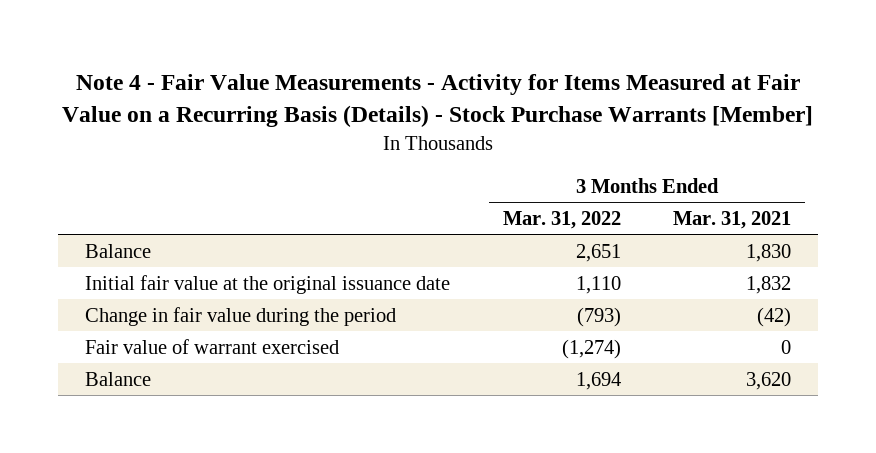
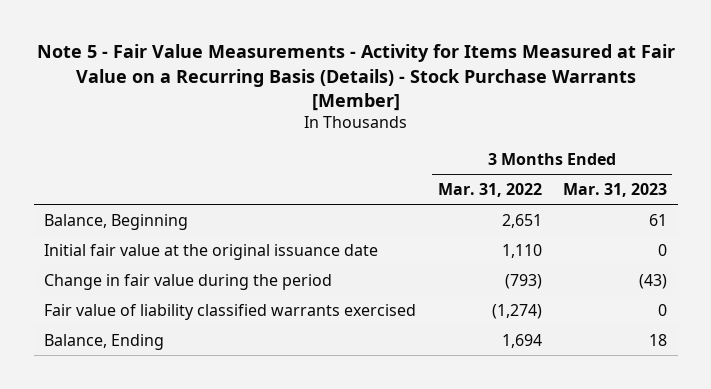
[62,74,814,128] Note 4 - Fair Value Measurements - Activity for Items Measured at Fair Value on a Recurring Basis (Details) - Stock Purchase Warrants [Member] -> [36,44,675,112] Note 5 - Fair Value Measurements - Activity for Items Measured at Fair Value on a Recurring Basis (Details) - Stock Purchase Warrants [Member]
[673,211,792,230] Mar. 31, 2021 -> none
none -> [562,182,667,197] Mar. 31, 2023
[84,243,151,258] Balance -> [44,213,189,230] Balance, Beginning
[84,338,339,354] Fair value of warrant exercised -> [44,303,417,320] Fair value of liability classified warrants exercised
[84,371,151,386] Balance -> [44,333,165,350] Balance, Ending

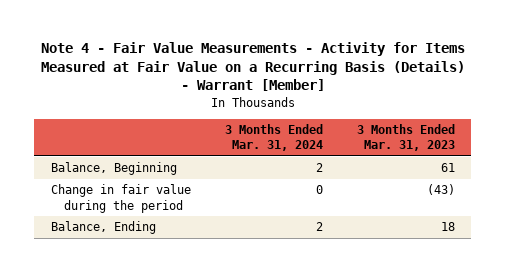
[36,44,675,112] Note 5 - Fair Value Measurements - Activity for Items Measured at Fair Value on a Recurring Basis (Details) - Stock Purchase Warrants [Member] -> [40,42,465,92] Note 4 - Fair Value Measurements - Activity for Items Measured at Fair Value on a Recurring Basis (Details) - Warrant [Member]
[437,182,542,197] Mar. 31, 2022 -> none
none -> [224,124,323,152] 3 Months Ended Mar. 31, 2024
[44,243,379,260] Initial fair value at the original issuance date -> none
[44,303,417,320] Fair value of liability classified warrants exercised -> none

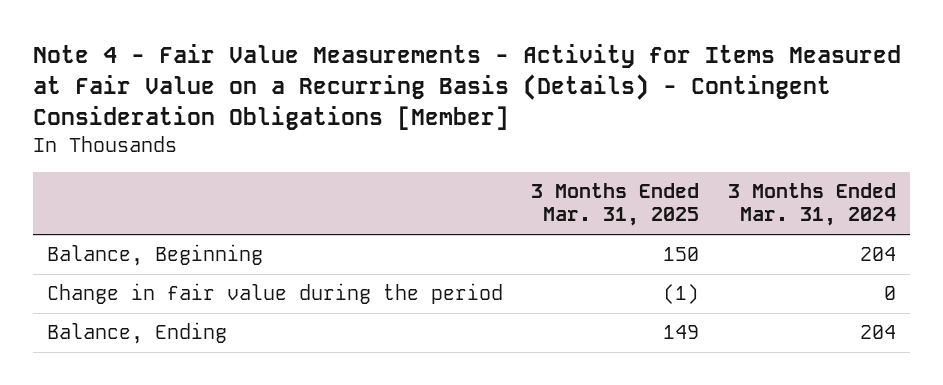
[40,42,465,92] Note 4 - Fair Value Measurements - Activity for Items Measured at Fair Value on a Recurring Basis (Details) - Warrant [Member] -> [32,44,901,131] Note 4 - Fair Value Measurements - Activity for Items Measured at Fair Value on a Recurring Basis (Details) - Contingent Consideration Obligations [Member]
[356,124,455,152] 3 Months Ended Mar. 31, 2023 -> none
none -> [531,183,700,227] 3 Months Ended Mar. 31, 2025
[315,163,323,173] 2 -> [859,247,896,262] 204
[315,222,323,232] 2 -> [859,325,896,340] 204

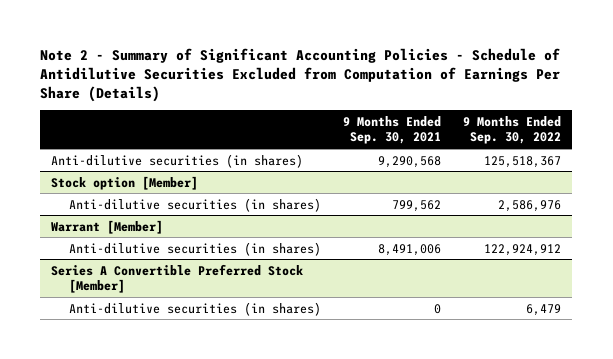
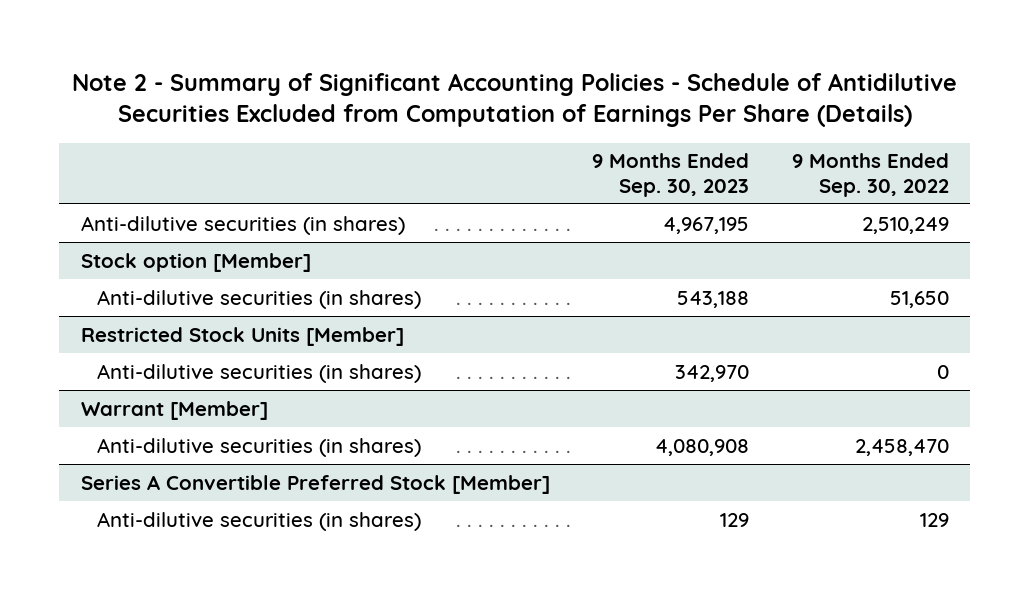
[343,115,442,145] 9 Months Ended Sep. 30, 2021 -> none
none -> [592,153,750,197] 9 Months Ended Sep. 30, 2023
[484,155,562,168] 125,518,367 -> [861,216,949,234] 2,510,249
[498,199,562,212] 2,586,976 -> [889,290,949,308] 51,650
none -> [80,326,404,346] Restricted Stock Units [Member]
none -> [97,363,422,383] Anti-dilutive securities (in shares)
[484,243,562,256] 122,924,912 -> [854,438,949,456] 2,458,470
[526,303,562,316] 6,479 -> [919,512,949,527] 129

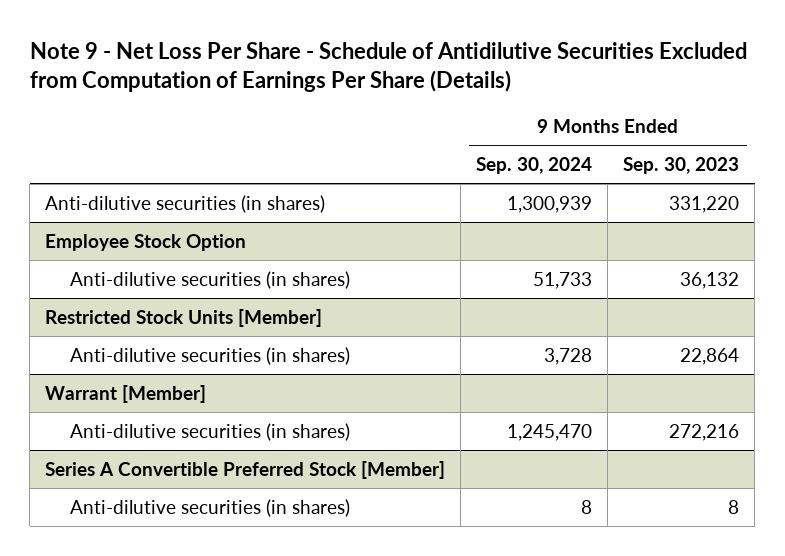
[71,72,957,128] Note 2 - Summary of Significant Accounting Policies - Schedule of Antidilutive Securities Excluded from Computation of Earnings Per Share (Details) -> [29,41,747,93] Note 9 - Net Loss Per Share - Schedule of Antidilutive Securities Excluded from Computation of Earnings Per Share (Details)
[791,153,949,197] 9 Months Ended Sep. 30, 2022 -> none
none -> [476,157,593,175] Sep. 30, 2024
[663,216,750,234] 4,967,195 -> [669,195,740,213] 331,220
[80,252,311,272] Stock option [Member] -> [45,233,247,251] Employee Stock Option
[677,290,750,308] 543,188 -> [680,271,740,289] 36,132
[675,364,750,382] 342,970 -> [680,347,740,365] 22,864
[655,438,750,456] 4,080,908 -> [669,423,740,441] 272,216
[720,512,750,527] 129 -> [728,499,740,514] 8

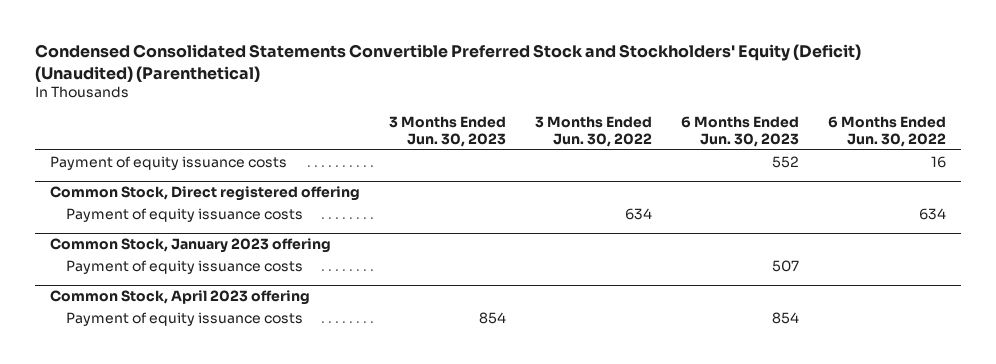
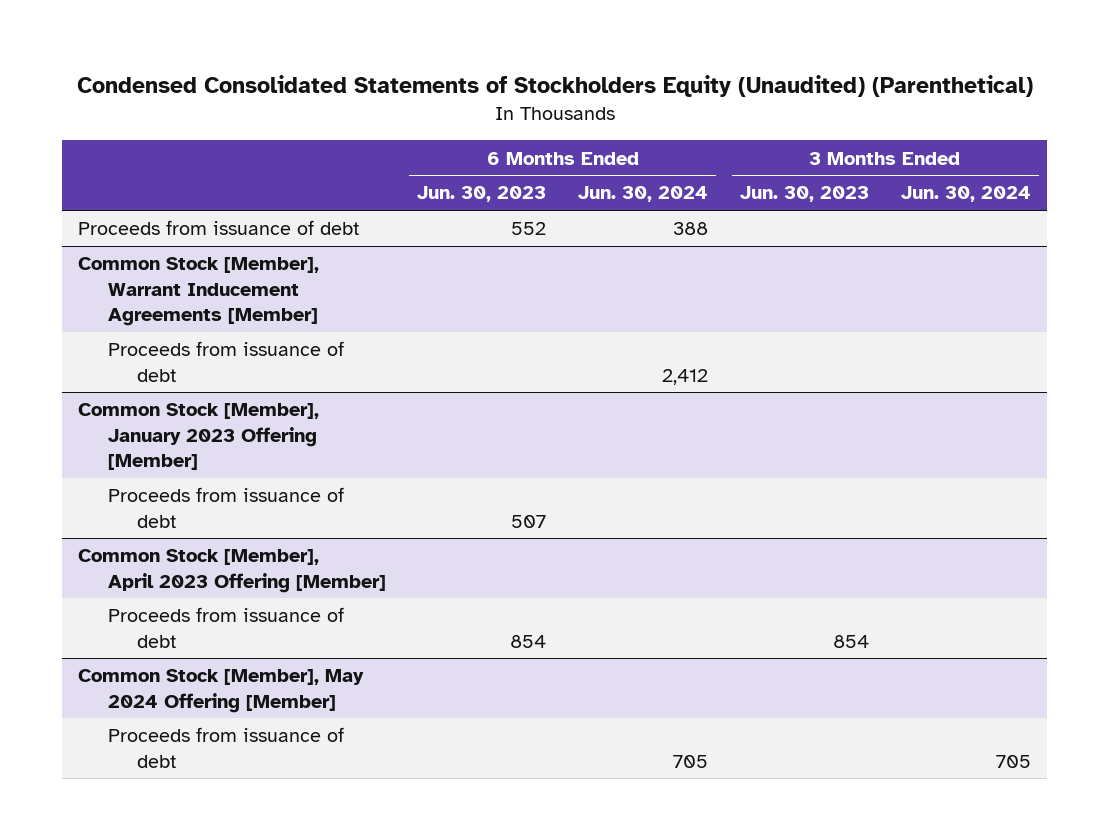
[35,43,862,82] Condensed Consolidated Statements Convertible Preferred Stock and Stockholders' Equity (Deficit) (Unaudited) (Parenthetical) -> [76,75,1033,98] Condensed Consolidated Statements of Stockholders Equity (Unaudited) (Parenthetical)
[534,116,652,148] 3 Months Ended Jun. 30, 2022 -> none
[828,116,947,148] 6 Months Ended Jun. 30, 2022 -> none
none -> [578,186,709,203] Jun. 30, 2024
none -> [900,186,1031,203] Jun. 30, 2024
[49,186,360,202] Common Stock, Direct registered offering -> none
[49,155,287,170] Payment of equity issuance costs -> [78,220,360,236] Proceeds from issuance of debt
none -> [78,257,320,326] Common Stock [Member], Warrant Inducement Agreements [Member]
[65,207,303,222] Payment of equity issuance costs -> [107,341,344,382] Proceeds from issuance of debt
[49,238,331,254] Common Stock, January 2023 offering -> [78,403,320,470] Common Stock [Member], January 2023 Offering [Member]
[65,259,303,274] Payment of equity issuance costs -> [107,487,344,528] Proceeds from issuance of debt
[49,290,310,306] Common Stock, April 2023 offering -> [78,549,386,593] Common Stock [Member], April 2023 Offering [Member]
[65,311,303,326] Payment of equity issuance costs -> [107,607,344,648] Proceeds from issuance of debt
none -> [78,669,365,713] Common Stock [Member], May 2024 Offering [Member]
none -> [107,727,344,768] Proceeds from issuance of debt

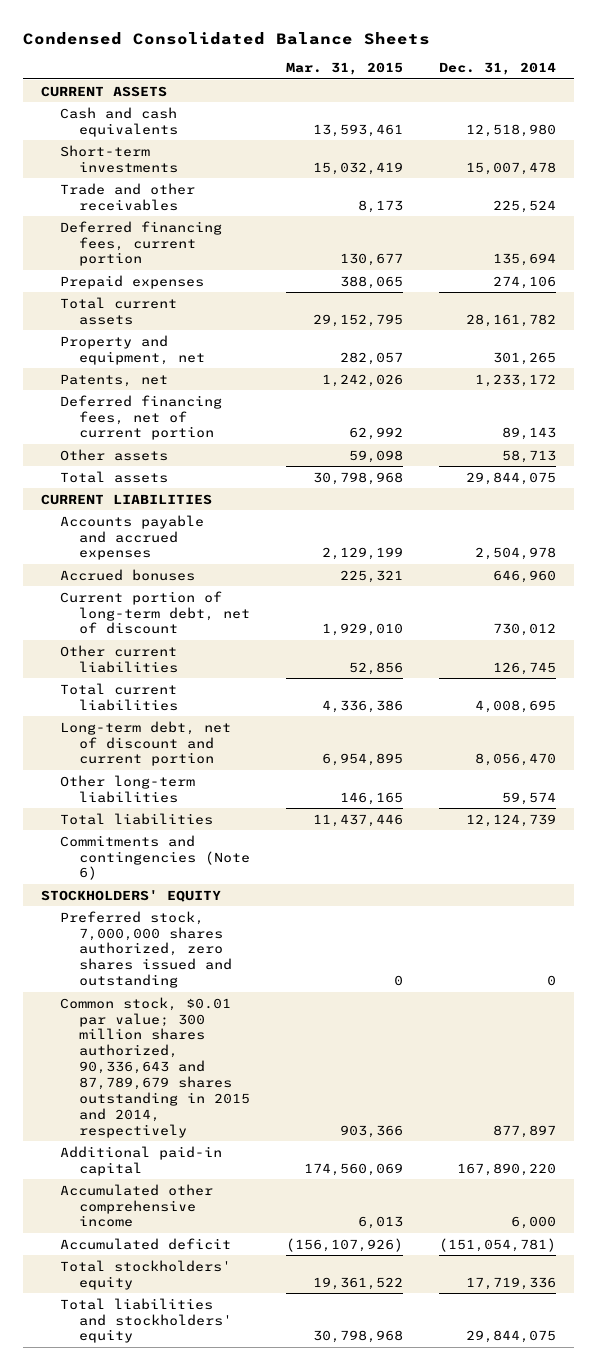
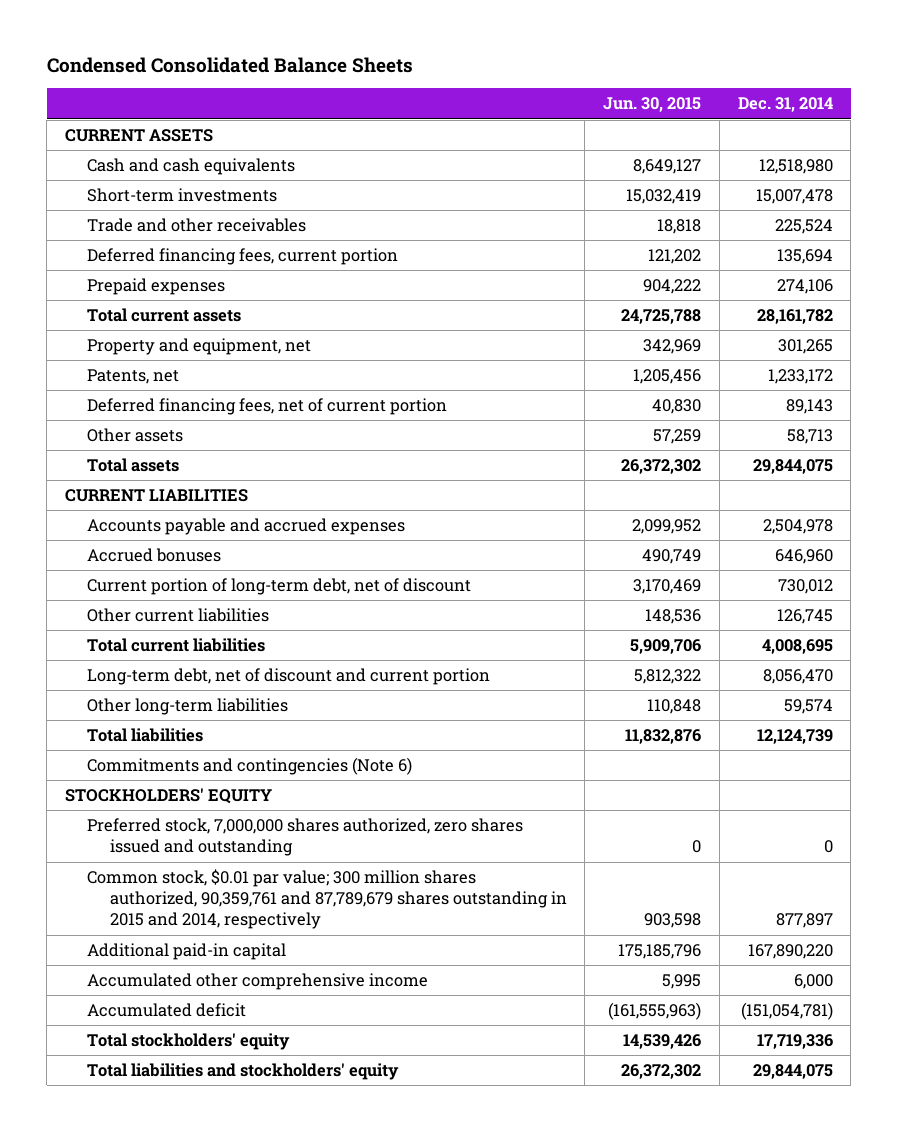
[285,62,403,76] Mar. 31, 2015 -> none
none -> [603,97,702,113] Jun. 30, 2015
[60,996,250,1138] Common stock, $0.01 par value; 300 million shares authorized, 90,336,643 and 87,789,679 shares outstanding in 2015 and 2014, respectively -> [87,869,567,930] Common stock, $0.01 par value; 300 million shares authorized, 90,359,761 and 87,789,679 shares outstanding in 2015 and 2014, respectively

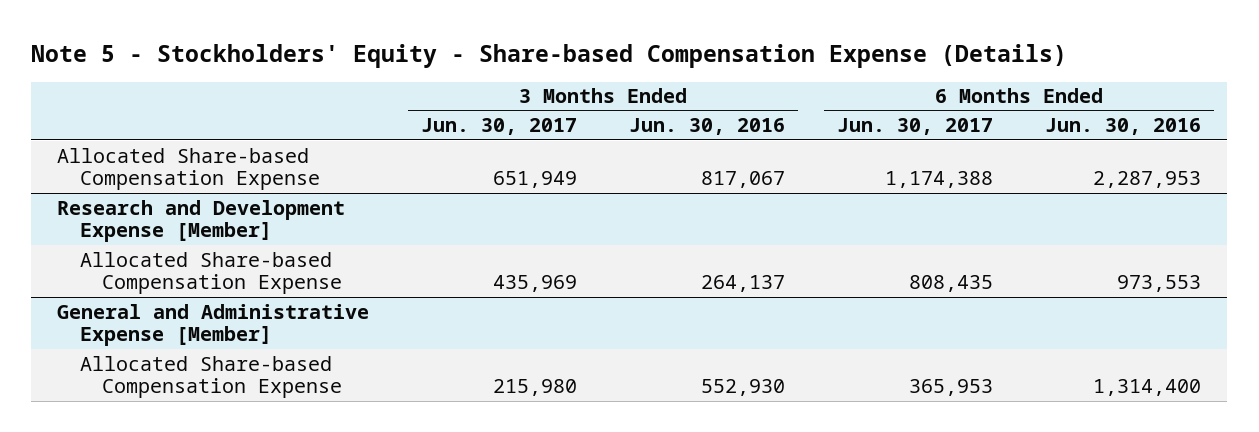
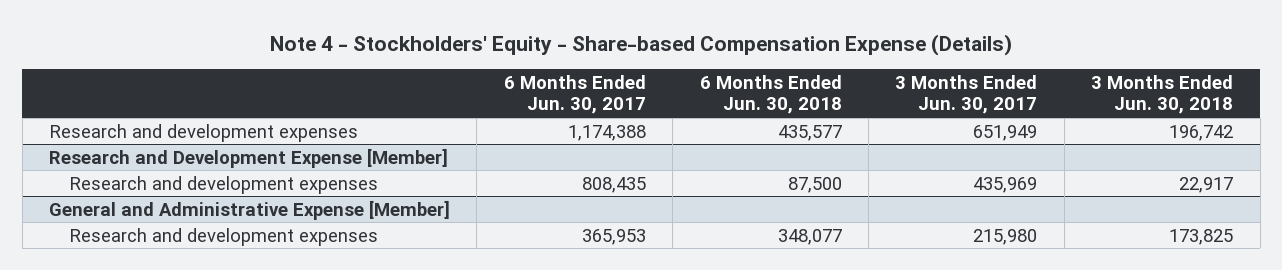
[31,44,1068,69] Note 5 - Stockholders' Equity - Share-based Compensation Expense (Details) -> [270,33,1013,56] Note 4 - Stockholders' Equity - Share-based Compensation Expense (Details)
[629,118,786,136] Jun. 30, 2016 -> none
[1045,118,1202,136] Jun. 30, 2016 -> none
none -> [699,74,842,115] 6 Months Ended Jun. 30, 2018
none -> [1091,74,1234,115] 3 Months Ended Jun. 30, 2018
[57,147,320,191] Allocated Share-based Compensation Expense -> [48,123,358,142] Research and development expenses
[79,251,343,295] Allocated Share-based Compensation Expense -> [68,175,378,194] Research and development expenses
[79,355,343,399] Allocated Share-based Compensation Expense -> [68,227,378,246] Research and development expenses

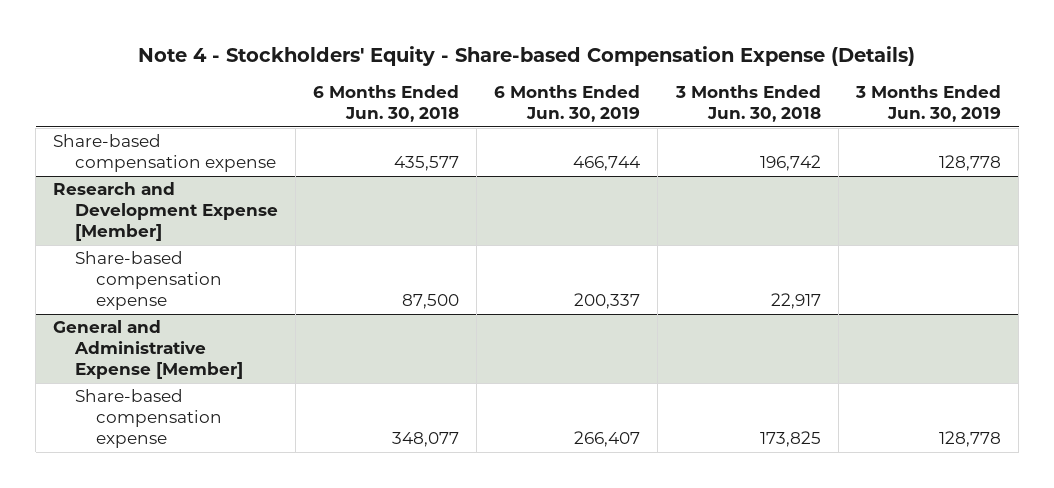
[503,74,646,115] 6 Months Ended Jun. 30, 2017 -> none
[895,74,1038,115] 3 Months Ended Jun. 30, 2017 -> none
none -> [494,85,641,122] 6 Months Ended Jun. 30, 2019
none -> [854,85,1001,122] 3 Months Ended Jun. 30, 2019
[48,123,358,142] Research and development expenses -> [53,134,276,173] Share-based compensation expense
[68,175,378,194] Research and development expenses -> [74,251,222,310] Share-based compensation expense
[68,227,378,246] Research and development expenses -> [74,389,222,448] Share-based compensation expense

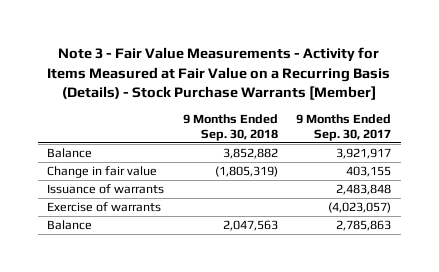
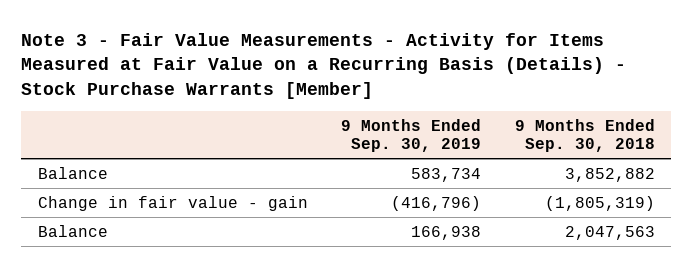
[296,114,392,142] 9 Months Ended Sep. 30, 2017 -> none
none -> [341,118,482,152] 9 Months Ended Sep. 30, 2019
[47,184,165,195] Issuance of warrants -> none
[47,202,162,213] Exercise of warrants -> none
[47,166,158,179] Change in fair value -> [37,195,308,211] Change in fair value - gain

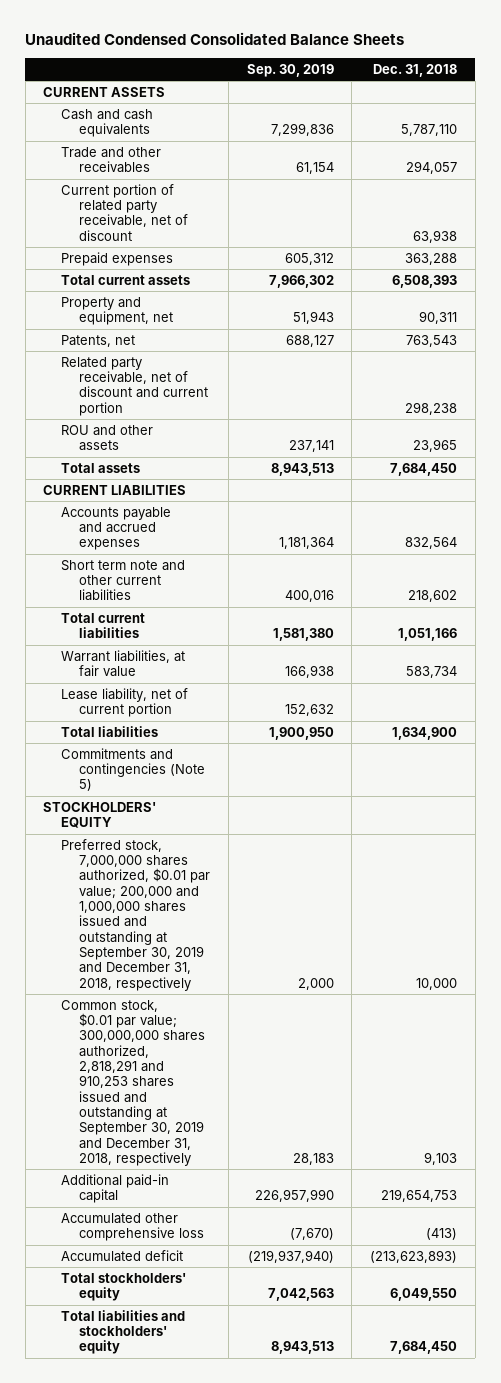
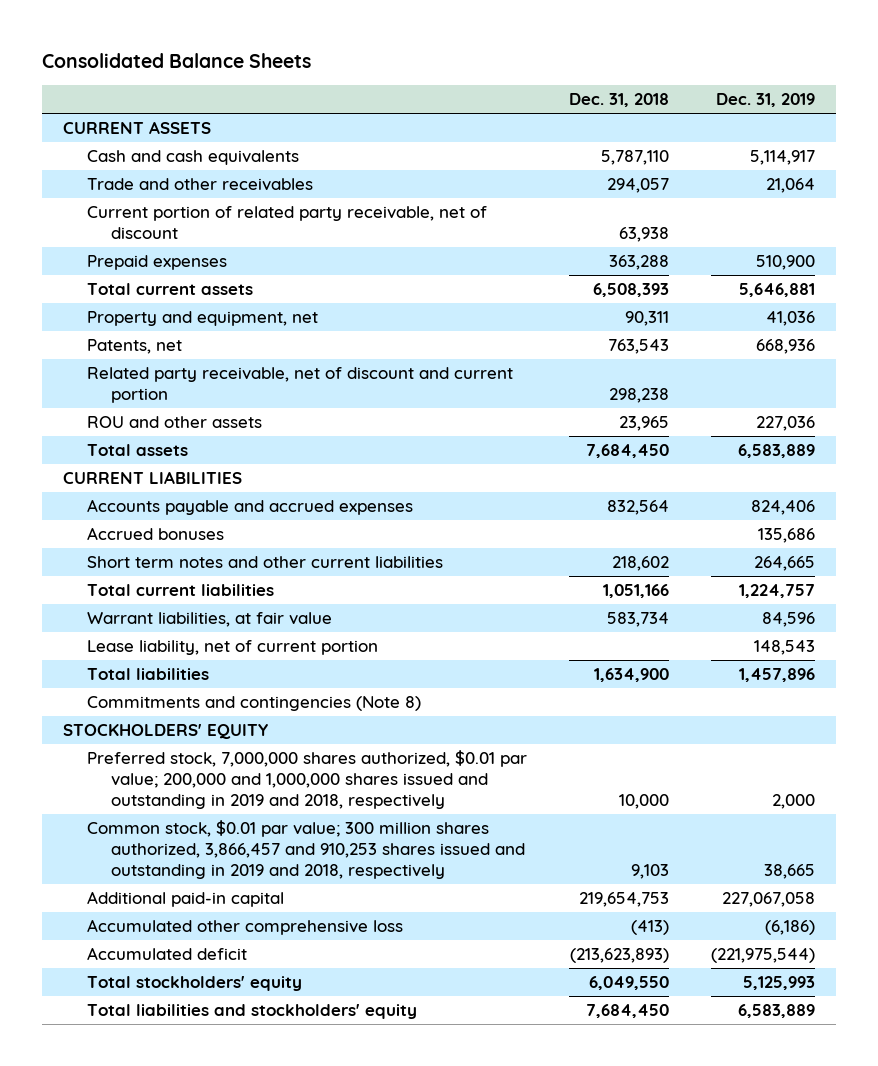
[25,32,405,46] Unaudited Condensed Consolidated Balance Sheets -> [41,53,311,69] Consolidated Balance Sheets
[246,63,334,77] Sep. 30, 2019 -> none
none -> [716,93,816,108] Dec. 31, 2019
none -> [86,527,224,541] Accrued bonuses
[61,559,186,602] Short term note and other current liabilities -> [86,556,443,569] Short term notes and other current liabilities
[61,747,206,792] Commitments and contingencies (Note 5) -> [86,696,421,712] Commitments and contingencies (Note 8)
[61,838,211,991] Preferred stock, 7,000,000 shares authorized, $0.01 par value; 200,000 and 1,000,000 shares issued and outstanding at September 30, 2019 and December 31, 2018, respectively -> [86,750,527,809] Preferred stock, 7,000,000 shares authorized, $0.01 par value; 200,000 and 1,000,000 shares issued and outstanding in 2019 and 2018, respectively
[61,999,206,1166] Common stock, $0.01 par value; 300,000,000 shares authorized, 2,818,291 and 910,253 shares issued and outstanding at September 30, 2019 and December 31, 2018, respectively -> [86,820,525,879] Common stock, $0.01 par value; 300 million shares authorized, 3,866,457 and 910,253 shares issued and outstanding in 2019 and 2018, respectively

